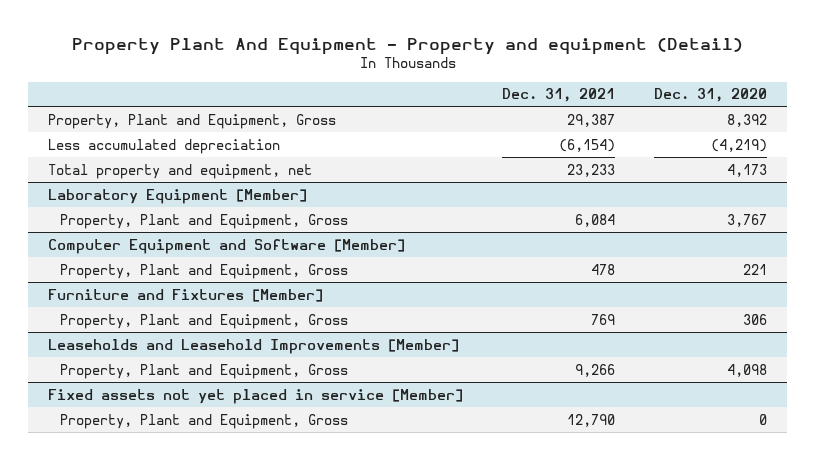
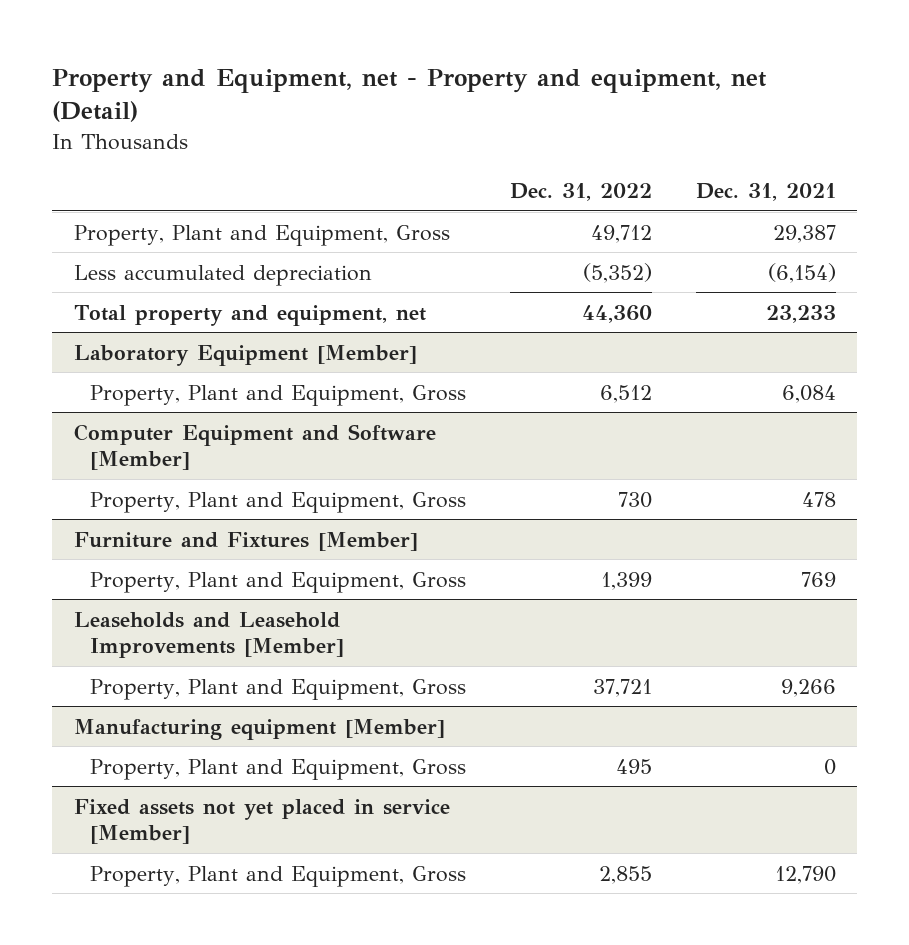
[71,37,743,55] Property Plant And Equipment - Property and equipment (Detail) -> [52,68,768,123] Property and Equipment, net - Property and equipment, net (Detail)
[654,88,768,103] Dec. 31, 2020 -> none
none -> [509,183,652,202] Dec. 31, 2022
none -> [73,718,445,740] Manufacturing equipment [Member]
none -> [90,758,467,780] Property, Plant and Equipment, Gross

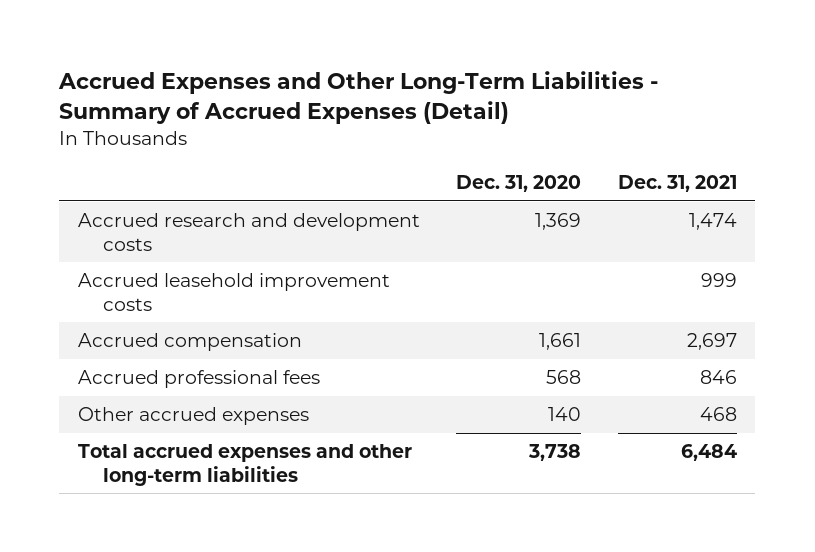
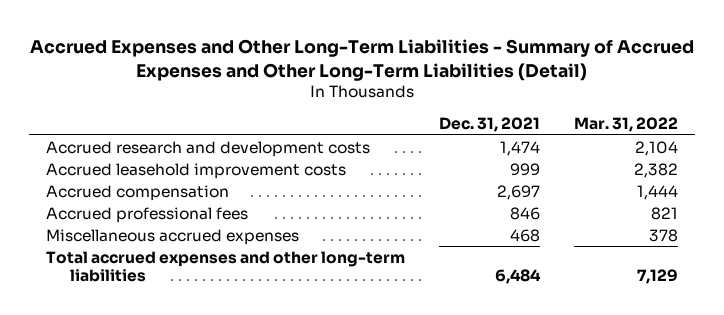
[58,71,659,124] Accrued Expenses and Other Long-Term Liabilities - Summary of Accrued Expenses (Detail) -> [29,38,694,81] Accrued Expenses and Other Long-Term Liabilities - Summary of Accrued Expenses and Other Long-Term Liabilities (Detail)
[456,174,582,192] Dec. 31, 2020 -> none
none -> [573,117,678,133] Mar. 31, 2022
[77,407,309,426] Other accrued expenses -> [45,228,299,245] Miscellaneous accrued expenses

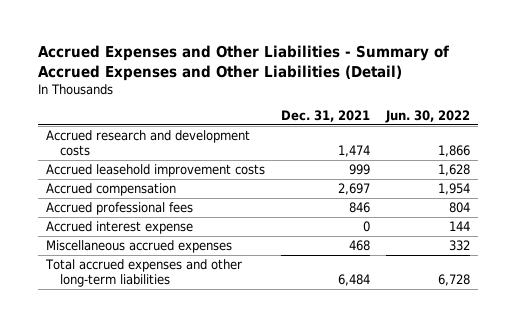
[29,38,694,81] Accrued Expenses and Other Long-Term Liabilities - Summary of Accrued Expenses and Other Long-Term Liabilities (Detail) -> [38,45,450,81] Accrued Expenses and Other Liabilities - Summary of Accrued Expenses and Other Liabilities (Detail)
[573,117,678,133] Mar. 31, 2022 -> none
none -> [384,110,470,124] Jun. 30, 2022
none -> [45,220,193,234] Accrued interest expense

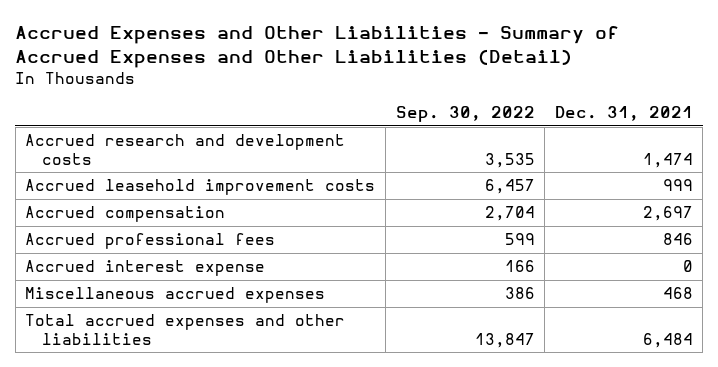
[384,110,470,124] Jun. 30, 2022 -> none
none -> [395,106,535,123] Sep. 30, 2022
[44,258,242,288] Total accrued expenses and other long-term liabilities -> [25,314,346,345] Total accrued expenses and other liabilities

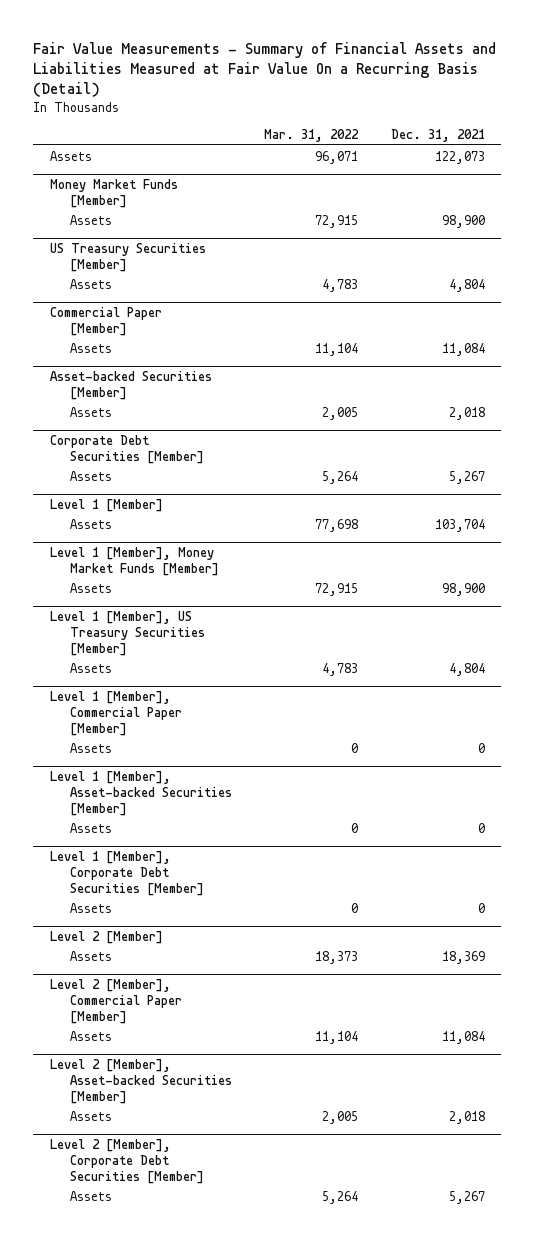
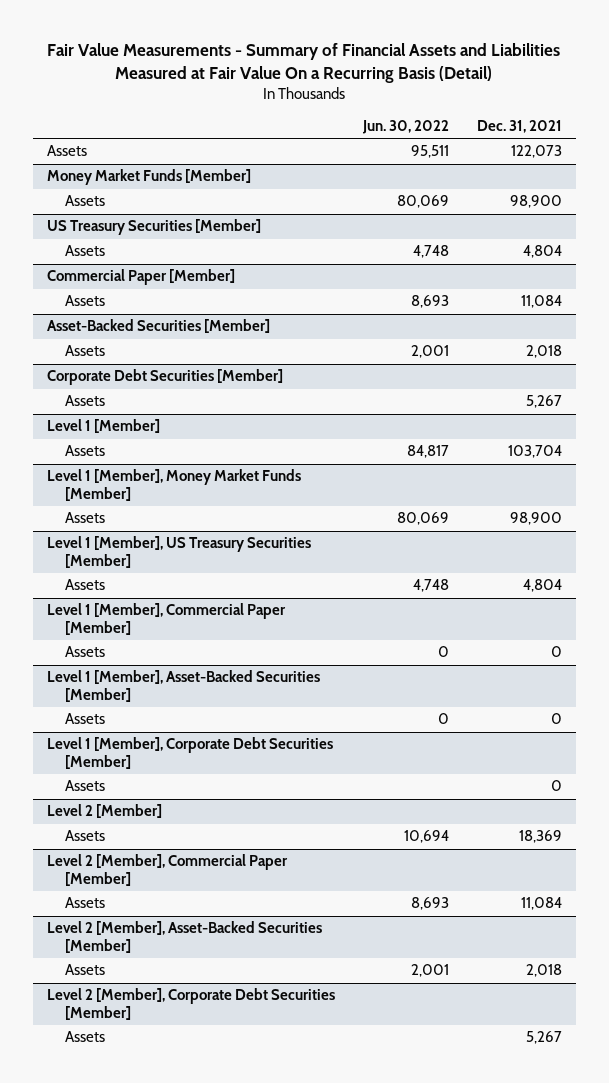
[264,129,360,143] Mar. 31, 2022 -> none
none -> [361,120,449,135] Jun. 30, 2022
[49,370,212,400] Asset-backed Securities [Member] -> [47,319,271,334] Asset-Backed Securities [Member]
[49,770,232,816] Level 1 [Member], Asset-backed Securities [Member] -> [47,670,321,702] Level 1 [Member], Asset-Backed Securities [Member]
[49,1058,232,1104] Level 2 [Member], Asset-backed Securities [Member] -> [47,921,323,953] Level 2 [Member], Asset-Backed Securities [Member]

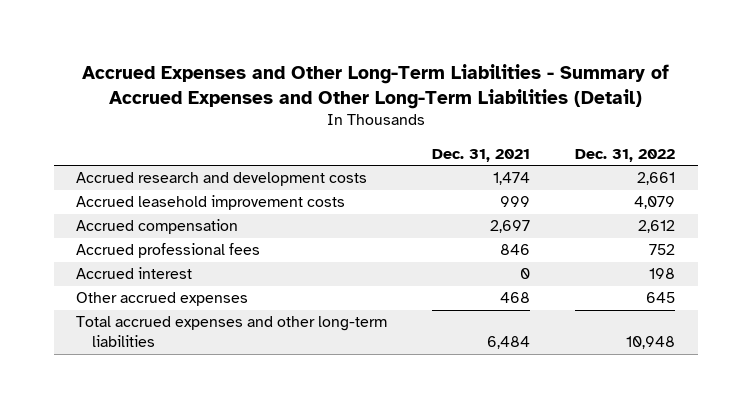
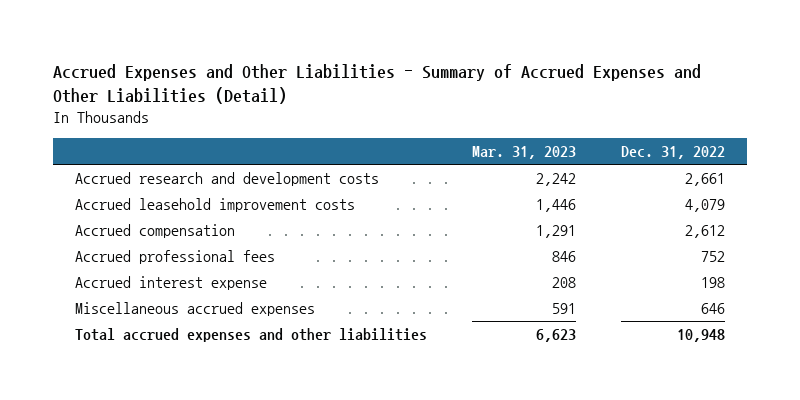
[81,63,669,109] Accrued Expenses and Other Long-Term Liabilities - Summary of Accrued Expenses and Other Long-Term Liabilities (Detail) -> [52,63,701,105] Accrued Expenses and Other Liabilities - Summary of Accrued Expenses and Other Liabilities (Detail)
[432,148,531,162] Dec. 31, 2021 -> none
none -> [472,146,577,160] Mar. 31, 2023
[76,267,193,280] Accrued interest -> [75,276,268,291] Accrued interest expense
[76,292,249,307] Other accrued expenses -> [75,302,316,317] Miscellaneous accrued expenses
[646,292,676,304] 645 -> [701,303,726,315] 646
[76,316,388,348] Total accrued expenses and other long-term liabilities -> [75,328,428,343] Total accrued expenses and other liabilities

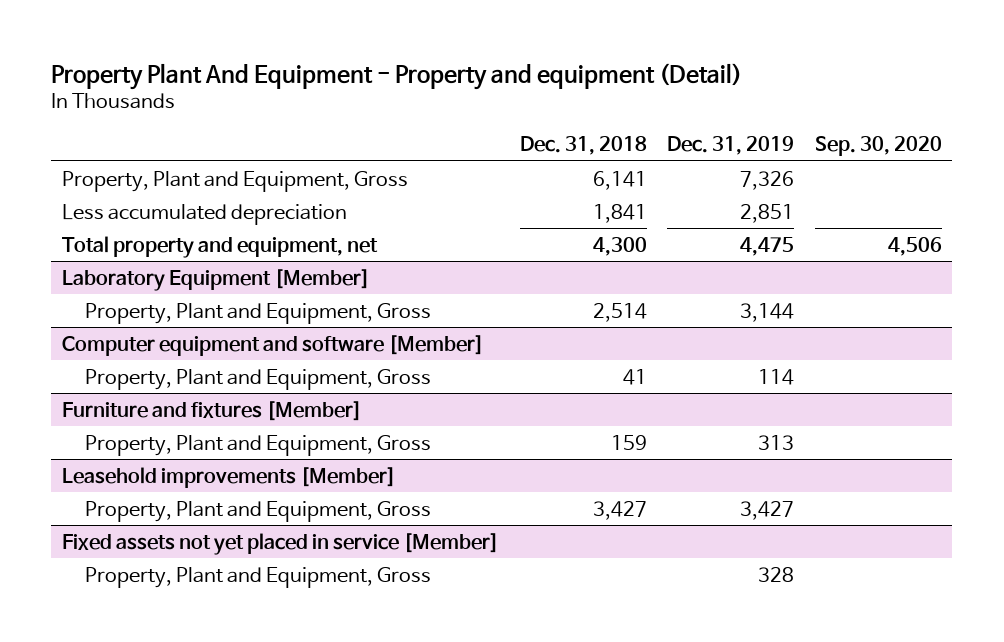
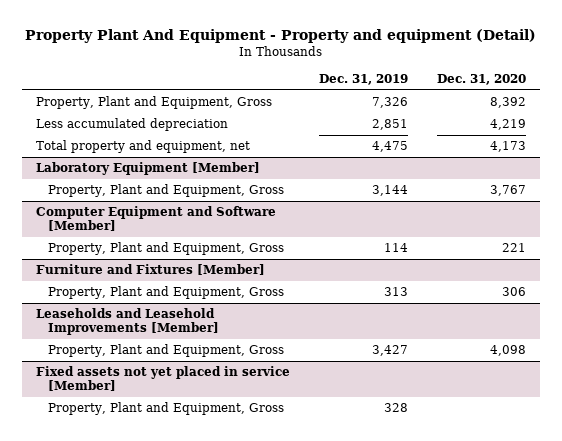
[519,135,647,155] Dec. 31, 2018 -> none
[815,135,943,156] Sep. 30, 2020 -> none
none -> [436,74,526,86] Dec. 31, 2020
[61,334,484,356] Computer equipment and software [Member] -> [36,206,277,231] Computer Equipment and Software [Member]
[61,400,362,421] Furniture and fixtures [Member] -> [36,264,266,276] Furniture and Fixtures [Member]
[61,466,396,488] Leasehold improvements [Member] -> [36,308,220,335] Leaseholds and Leasehold Improvements [Member]

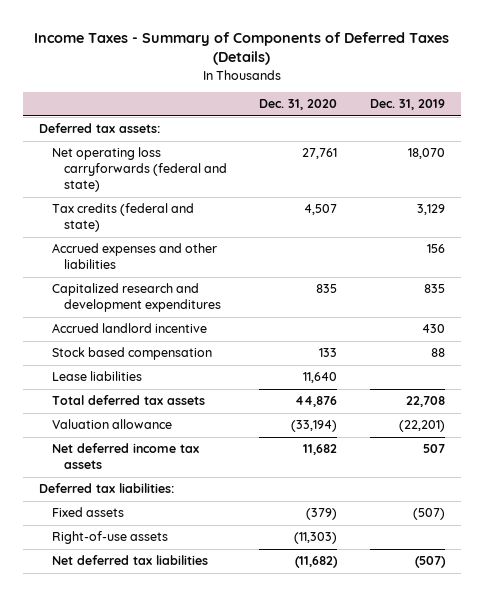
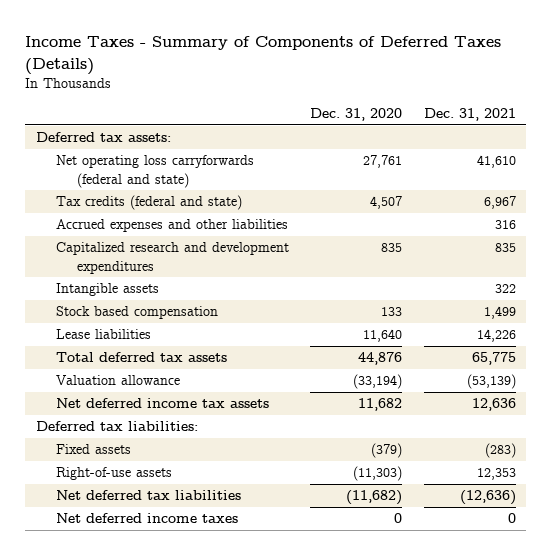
[369,99,445,111] Dec. 31, 2019 -> none
none -> [423,107,516,121] Dec. 31, 2021
[51,323,207,334] Accrued landlord incentive -> none
none -> [56,283,160,297] Intangible assets
none -> [56,513,239,524] Net deferred income taxes

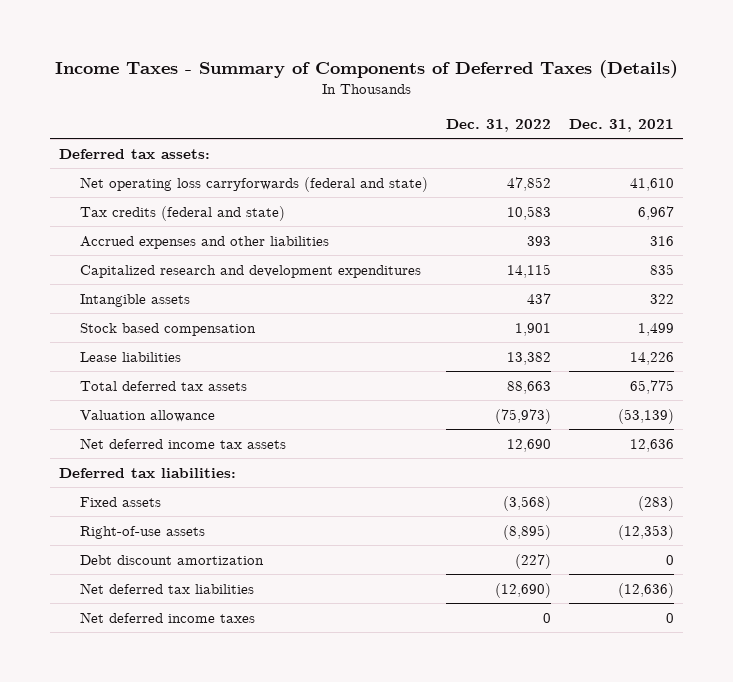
[310,107,403,121] Dec. 31, 2020 -> none
none -> [446,118,552,132] Dec. 31, 2022
[476,468,516,481] 12,353 -> [617,524,674,540] (12,353)
none -> [80,554,265,565] Debt discount amortization

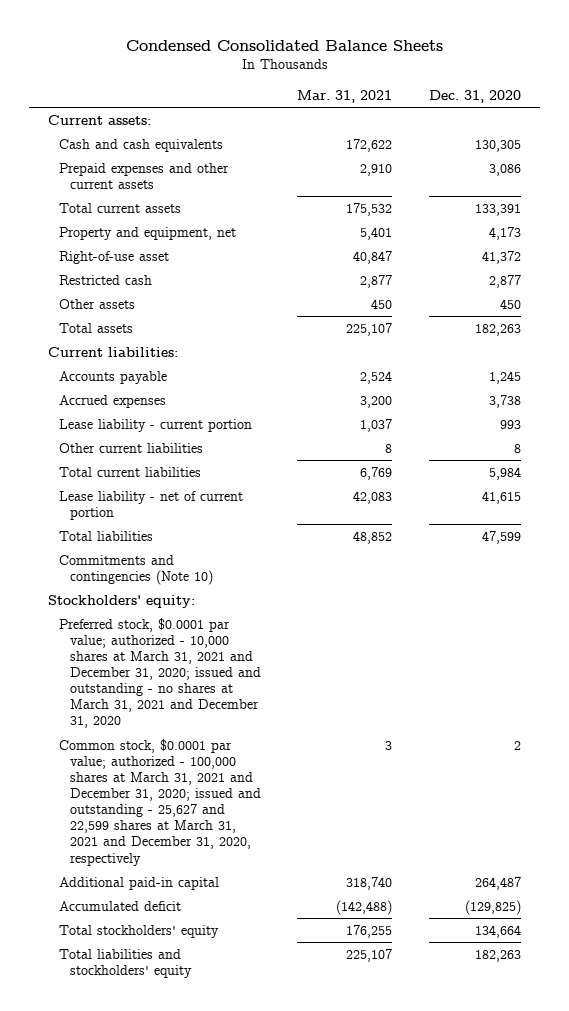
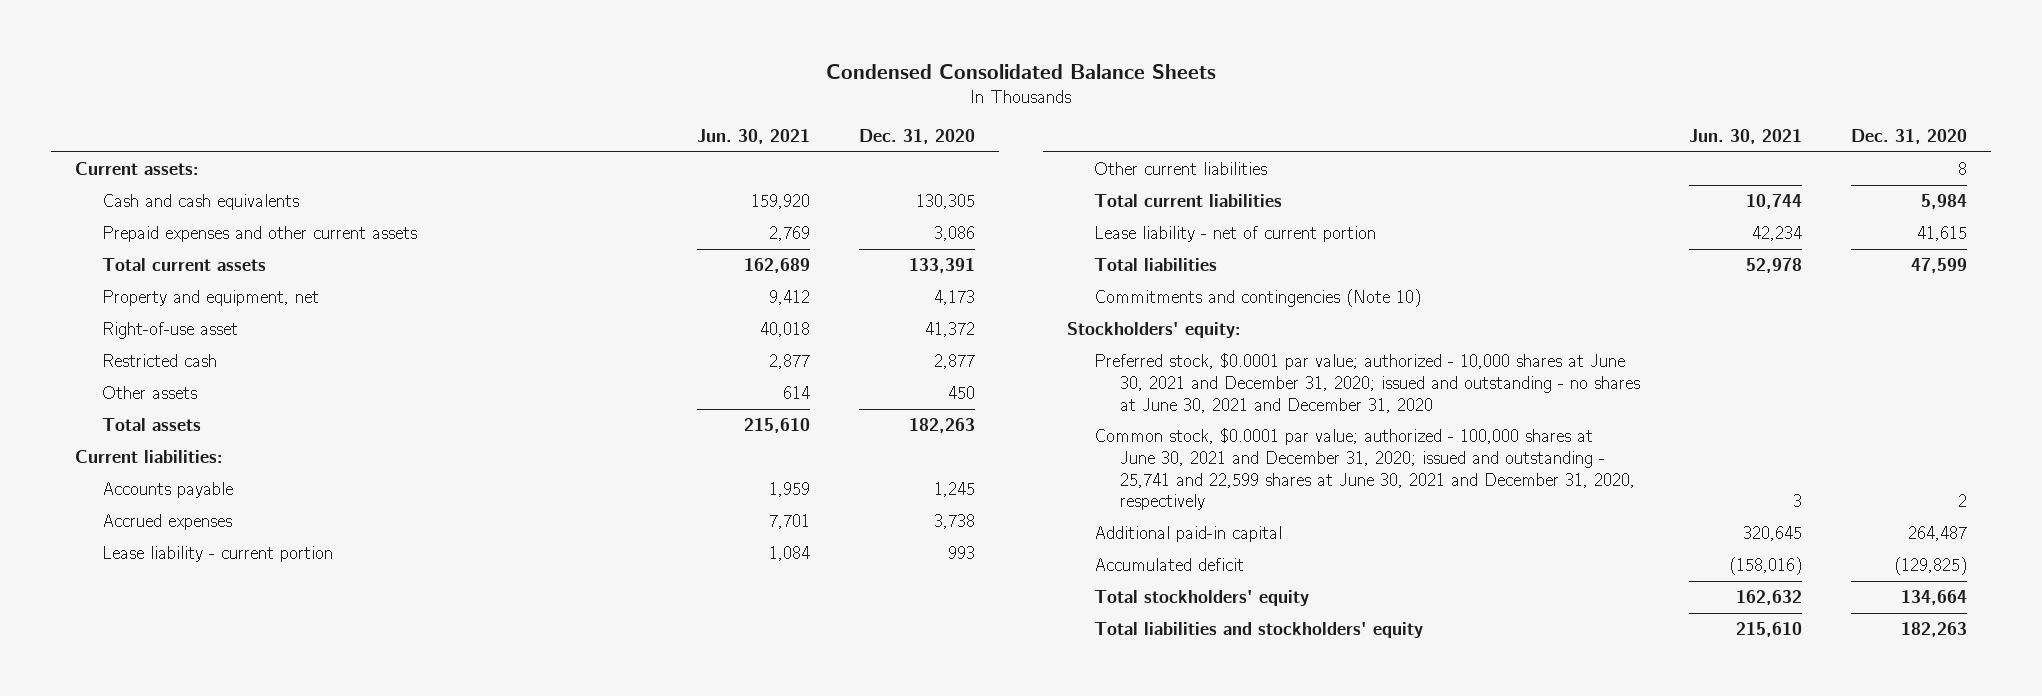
[297,89,393,103] Mar. 31, 2021 -> none
none -> [696,129,810,145] Jun. 30, 2021
[58,617,261,729] Preferred stock, $0.0001 par value; authorized - 10,000 shares at March 31, 2021 and December 31, 2020; issued and outstanding - no shares at March 31, 2021 and December 31, 2020 -> [1093,352,1641,413] Preferred stock, $0.0001 par value; authorized - 10,000 shares at June 30, 2021 and December 31, 2020; issued and outstanding - no shares at June 30, 2021 and December 31, 2020
[58,738,261,866] Common stock, $0.0001 par value; authorized - 100,000 shares at March 31, 2021 and December 31, 2020; issued and outstanding - 25,627 and 22,599 shares at March 31, 2021 and December 31, 2020, respectively -> [1093,427,1636,511] Common stock, $0.0001 par value; authorized - 100,000 shares at June 30, 2021 and December 31, 2020; issued and outstanding - 25,741 and 22,599 shares at June 30, 2021 and December 31, 2020, respectively

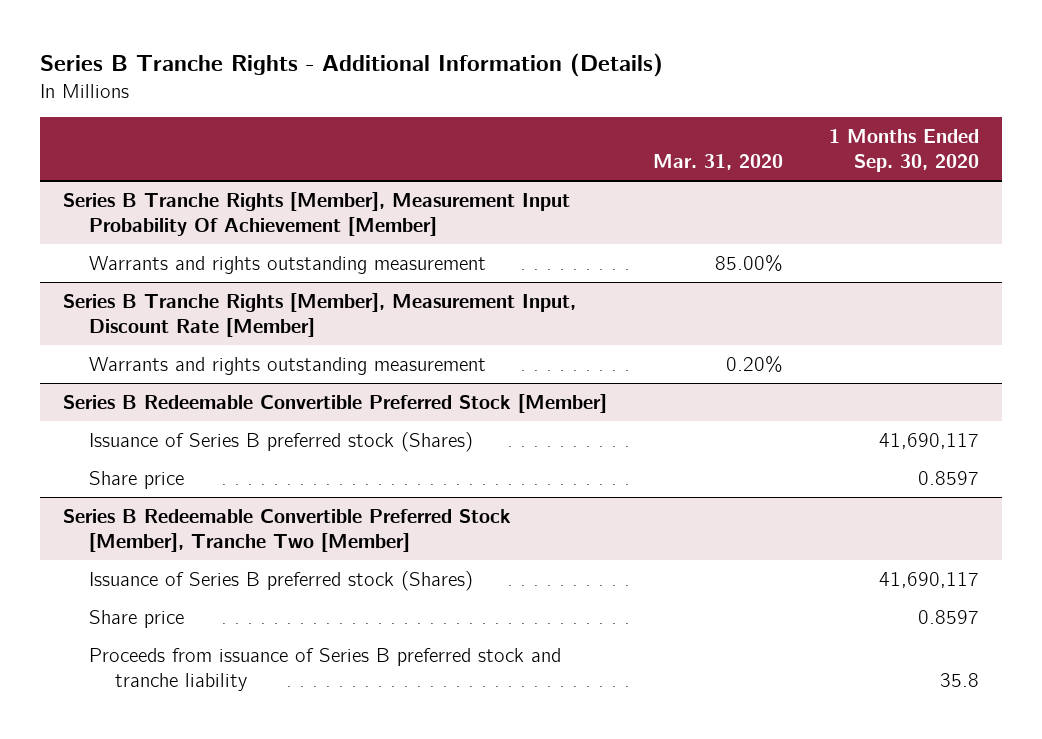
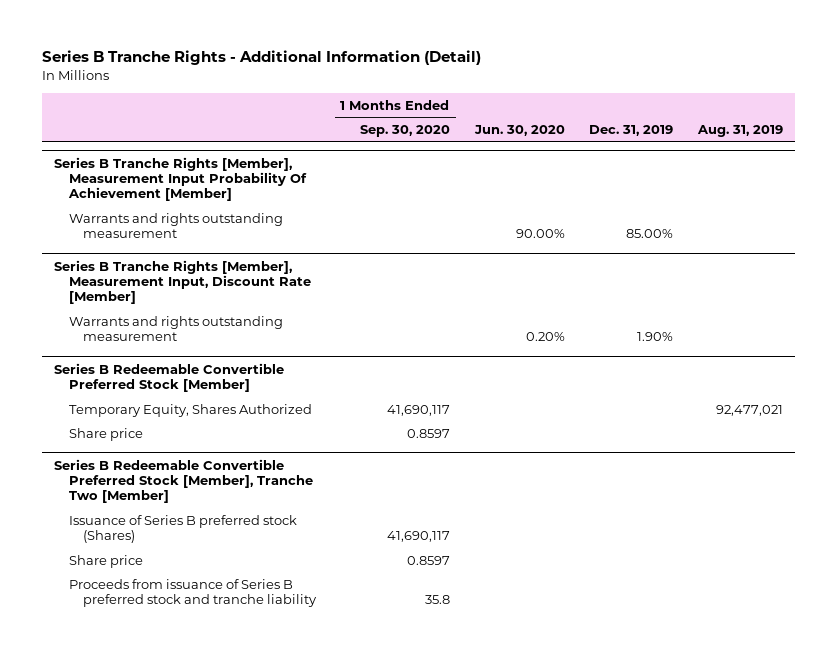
[40,52,664,77] Series B Tranche Rights - Additional Information (Details) -> [41,50,481,66] Series B Tranche Rights - Additional Information (Detail)
[653,153,784,170] Mar. 31, 2020 -> none
none -> [473,125,565,137] Jun. 30, 2020
none -> [589,125,674,137] Dec. 31, 2019
none -> [696,125,783,138] Aug. 31, 2019
[88,431,473,452] Issuance of Series B preferred stock (Shares) -> [68,403,312,417] Temporary Equity, Shares Authorized

